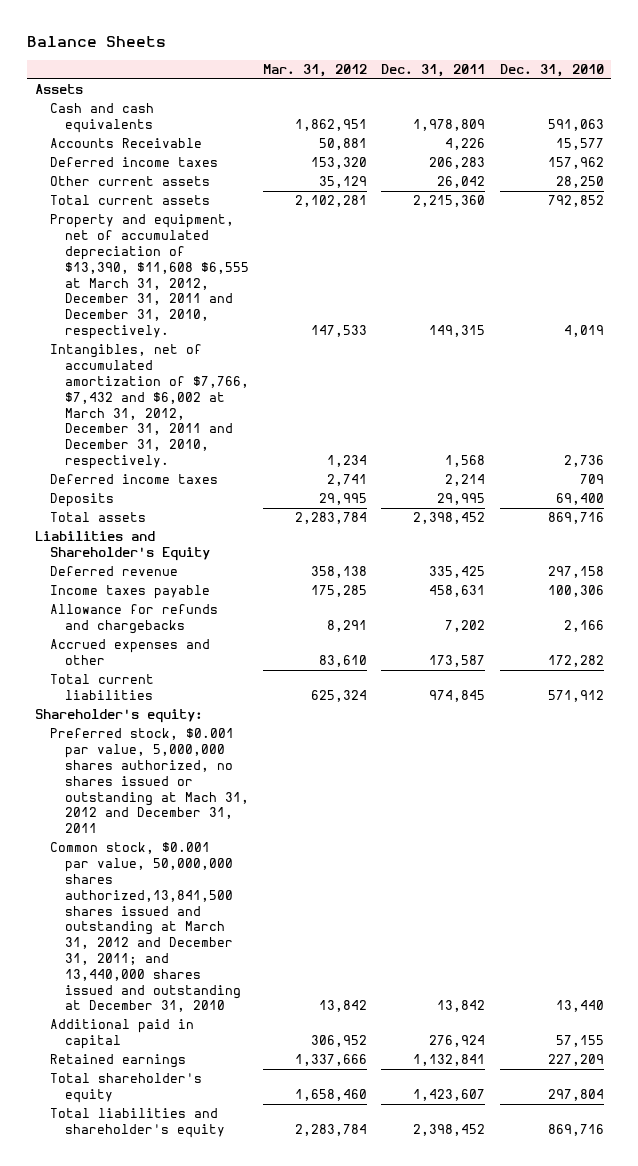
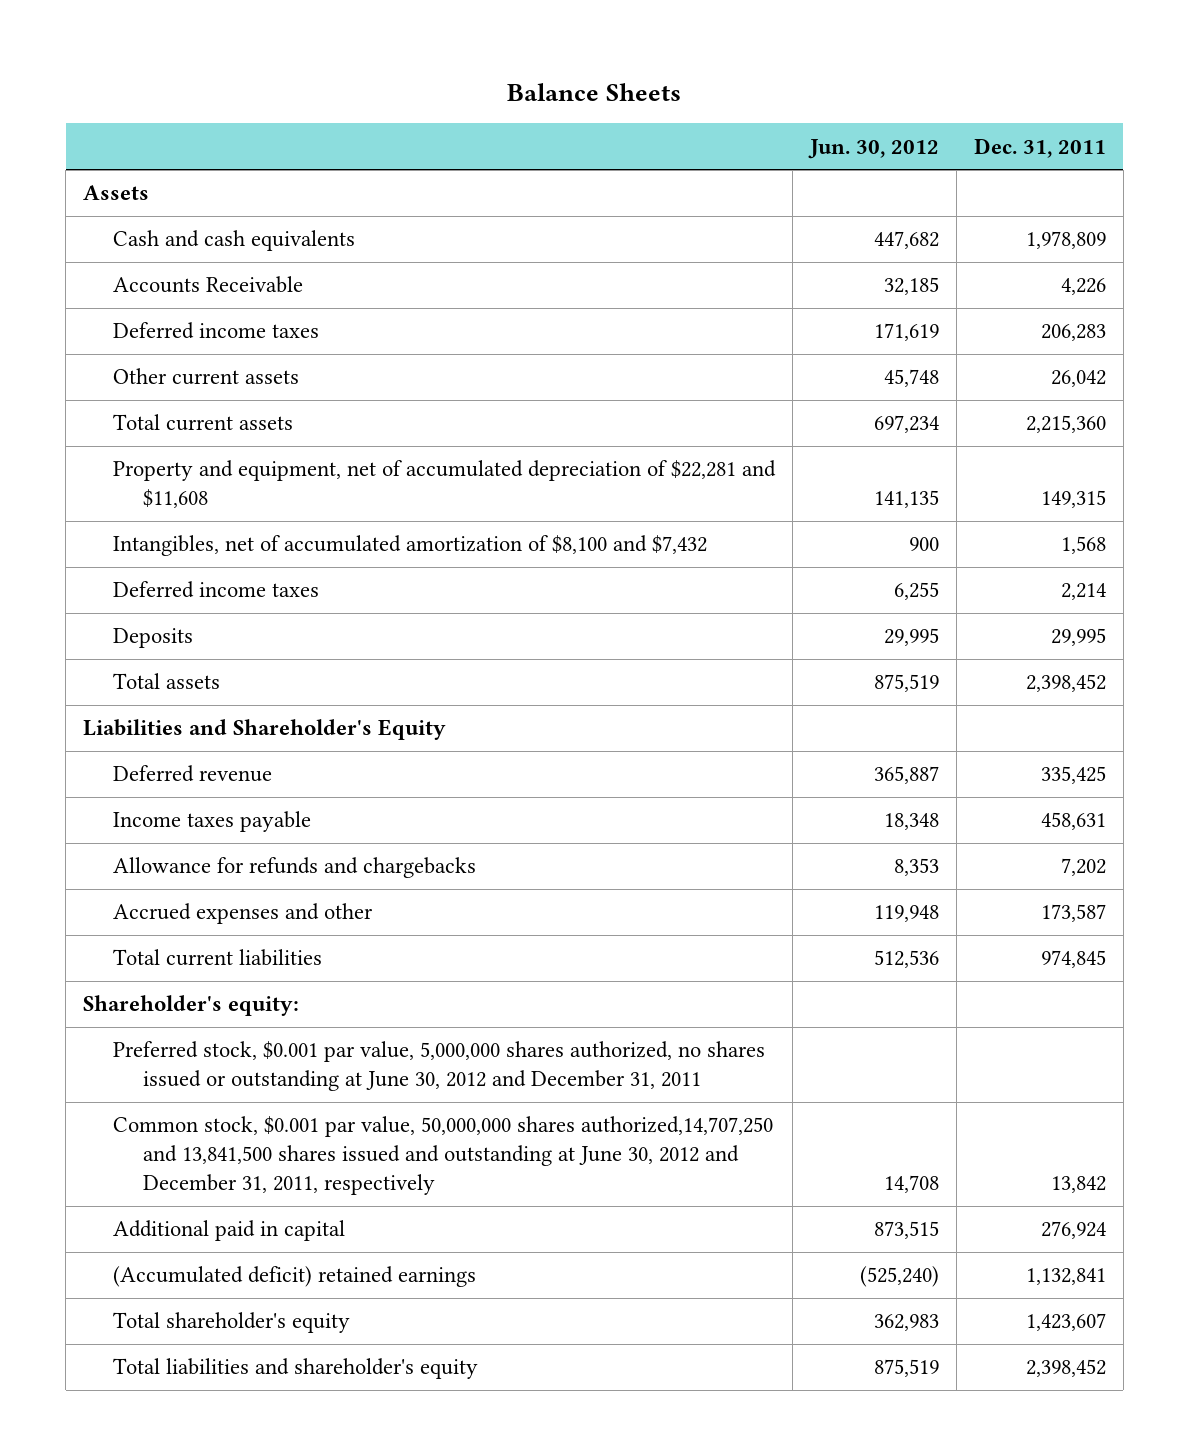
[262,64,367,78] Mar. 31, 2012 -> none
[499,64,604,78] Dec. 31, 2010 -> none
none -> [808,138,940,159] Jun. 30, 2012
[49,214,249,340] Property and equipment, net of accumulated depreciation of $13,390, $11,608 $6,555 at March 31, 2012, December 31, 2011 and December 31, 2010, respectively. -> [113,460,777,509] Property and equipment, net of accumulated depreciation of $22,281 and $11,608
[49,344,249,470] Intangibles, net of accumulated amortization of $7,766, $7,432 and $6,002 at March 31, 2012, December 31, 2011 and December 31, 2010, respectively. -> [113,535,708,557] Intangibles, net of accumulated amortization of $8,100 and $7,432
[49,728,249,834] Preferred stock, $0.001 par value, 5,000,000 shares authorized, no shares issued or outstanding at Mach 31, 2012 and December 31, 2011 -> [113,1041,766,1092] Preferred stock, $0.001 par value, 5,000,000 shares authorized, no shares issued or outstanding at June 30, 2012 and December 31, 2011
[49,842,241,1013] Common stock, $0.001 par value, 50,000,000 shares authorized,13,841,500 shares issued and outstanding at March 31, 2012 and December 31, 2011; and 13,440,000 shares issued and outstanding at December 31, 2010 -> [113,1116,774,1196] Common stock, $0.001 par value, 50,000,000 shares authorized,14,707,250 and 13,841,500 shares issued and outstanding at June 30, 2012 and December 31, 2011, respectively
[49,1054,186,1069] Retained earnings -> [113,1266,477,1288] (Accumulated deficit) retained earnings

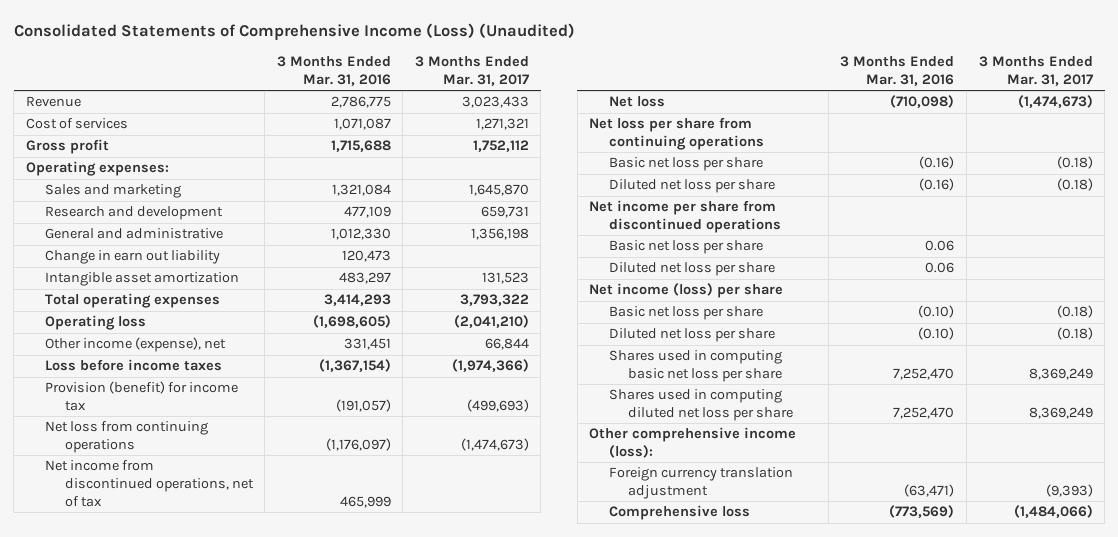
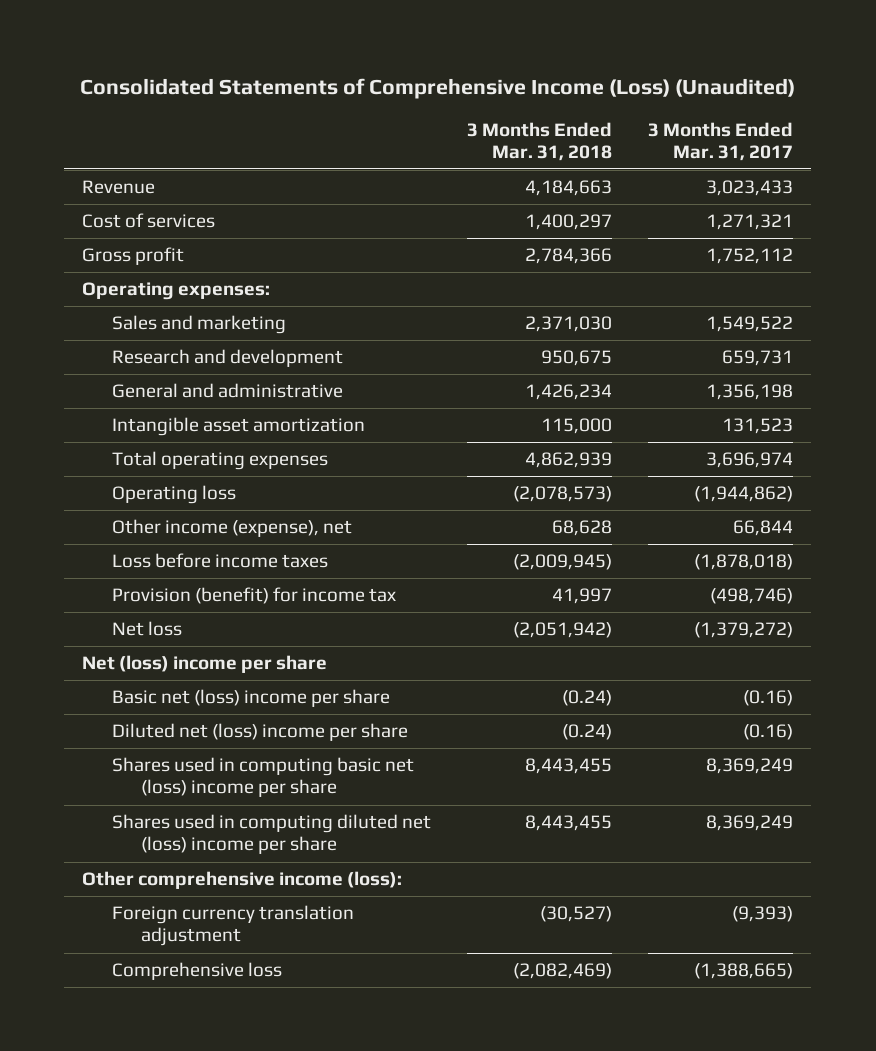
[276,56,391,87] 3 Months Ended Mar. 31, 2016 -> none
none -> [467,121,613,161] 3 Months Ended Mar. 31, 2018
[468,184,529,197] 1,645,870 -> [706,316,794,333] 1,549,522
[45,250,221,265] Change in earn out liability -> none
[459,294,529,307] 3,793,322 -> [706,452,794,469] 3,696,974
[453,315,529,329] (2,041,210) -> [694,486,794,503] (1,944,862)
[45,421,209,454] Net loss from continuing operations -> none
[45,460,254,508] Net income from discontinued operations, net of tax -> none
[589,117,764,151] Net loss per share from continuing operations -> none
[608,157,763,172] Basic net loss per share -> none
[608,179,775,194] Diluted net loss per share -> none
[589,200,781,234] Net income per share from discontinued operations -> none
[608,240,763,255] Basic net loss per share -> none
[608,262,775,277] Diluted net loss per share -> none
[451,359,529,373] (1,974,366) -> [694,554,794,571] (1,878,018)
[466,399,529,413] (499,693) -> [710,588,794,605] (498,746)
[1017,95,1093,109] (1,474,673) -> [694,622,794,639] (1,379,272)
[589,283,784,299] Net income (loss) per share -> [82,655,328,674] Net (loss) income per share
[608,306,763,321] Basic net loss per share -> [111,689,390,708] Basic net (loss) income per share
[1056,305,1093,319] (0.18) -> [743,690,794,707] (0.16)
[608,328,775,343] Diluted net loss per share -> [111,723,408,742] Diluted net (loss) income per share
[1056,327,1093,341] (0.18) -> [743,724,794,741] (0.16)
[608,350,783,383] Shares used in computing basic net loss per share -> [111,757,414,798] Shares used in computing basic net (loss) income per share
[608,389,794,422] Shares used in computing diluted net loss per share -> [111,814,431,855] Shares used in computing diluted net (loss) income per share
[1013,505,1093,519] (1,484,066) -> [694,963,794,980] (1,388,665)

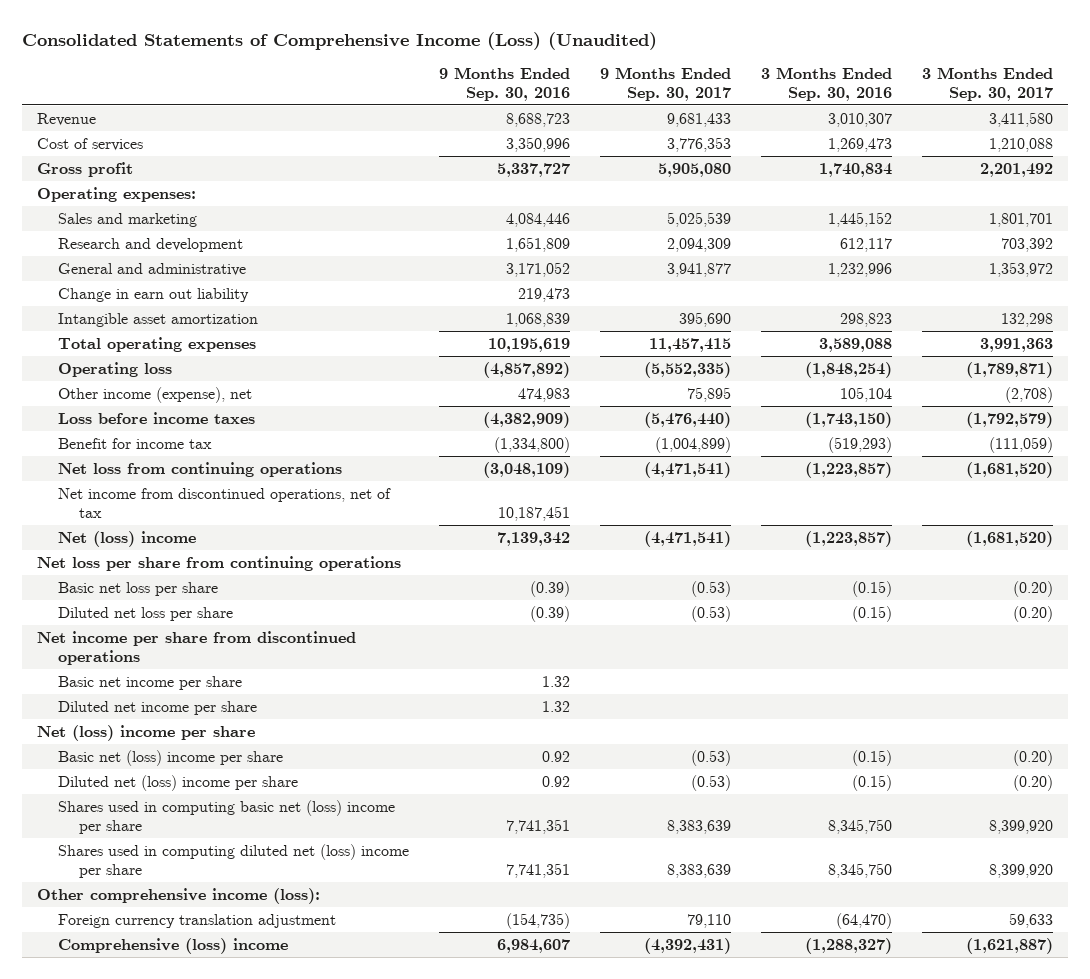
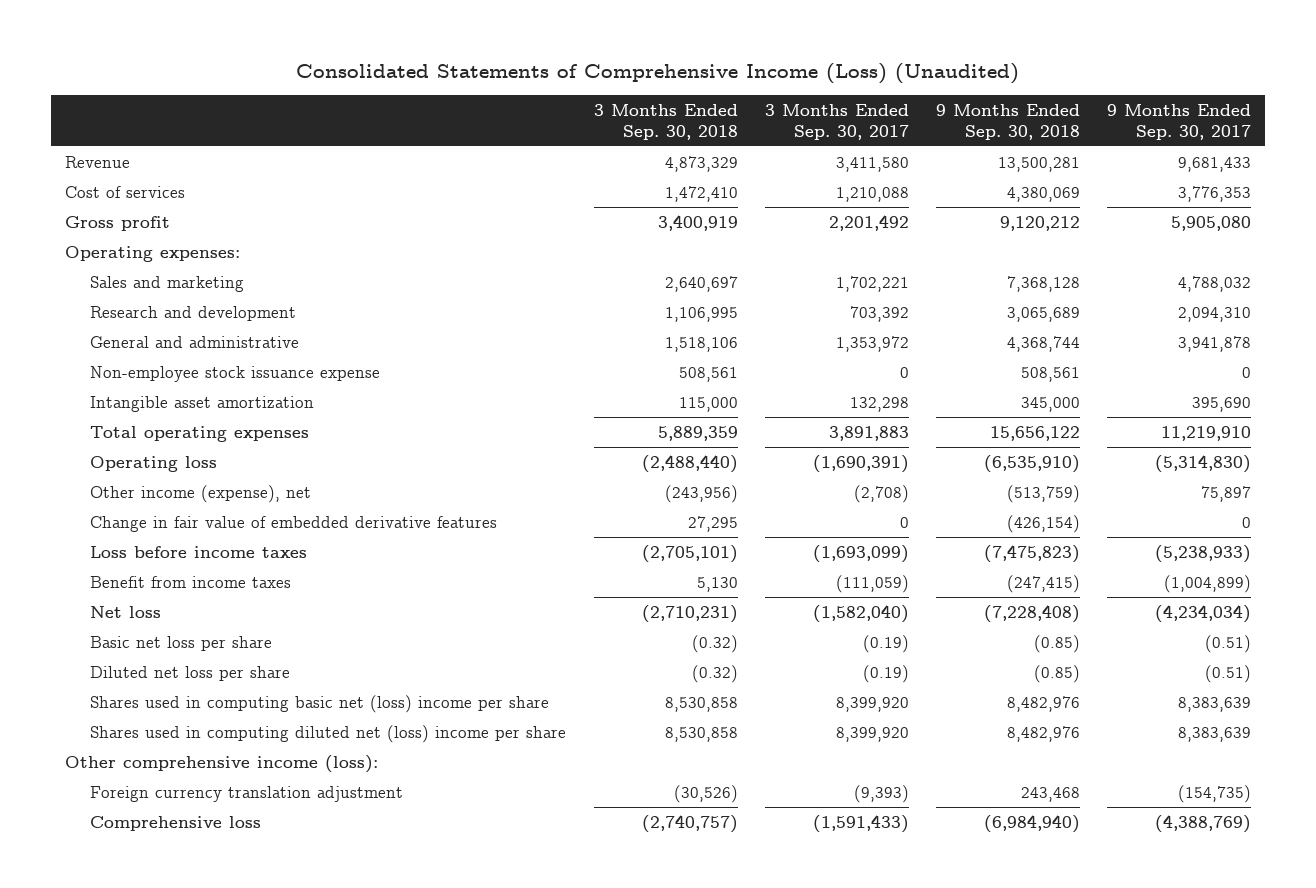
[438,66,570,101] 9 Months Ended Sep. 30, 2016 -> none
[760,66,892,101] 3 Months Ended Sep. 30, 2016 -> none
none -> [593,103,738,140] 3 Months Ended Sep. 30, 2018
none -> [936,103,1081,140] 9 Months Ended Sep. 30, 2018
[57,287,249,302] Change in earn out liability -> none
[666,211,731,227] 5,025,539 -> [1178,275,1252,292] 4,788,032
[988,212,1053,227] 1,801,701 -> [835,275,909,292] 1,702,221
[666,237,731,252] 2,094,309 -> [1178,306,1252,322] 2,094,310
[666,262,731,277] 3,941,877 -> [1178,335,1252,352] 3,941,878
none -> [90,365,381,382] Non-employee stock issuance expense
[57,461,342,477] Net loss from continuing operations -> none
[57,487,391,518] Net income from discontinued operations, net of tax -> none
[36,555,401,571] Net loss per share from continuing operations -> none
[36,630,356,665] Net income per share from discontinued operations -> none
[57,675,242,690] Basic net income per share -> none
[57,700,257,715] Diluted net income per share -> none
[36,724,255,741] Net (loss) income per share -> none
[57,749,283,766] Basic net (loss) income per share -> none
[57,774,298,791] Diluted net (loss) income per share -> none
[648,337,731,352] 11,457,415 -> [1161,425,1252,441] 11,219,910
[979,337,1053,352] 3,991,363 -> [828,425,909,441] 3,891,883
[643,361,731,378] (5,552,335) -> [1155,454,1252,473] (5,314,830)
[965,361,1053,378] (1,789,871) -> [812,454,909,473] (1,690,391)
[686,386,731,402] 75,895 -> [1201,485,1252,502] 75,897
none -> [90,515,498,532] Change in fair value of embedded derivative features
[643,411,731,428] (5,476,440) -> [1155,544,1252,563] (5,238,933)
[965,411,1053,428] (1,792,579) -> [812,544,909,563] (1,693,099)
[57,437,212,449] Benefit for income tax -> [90,575,292,588] Benefit from income taxes
[57,530,196,547] Net (loss) income -> [90,605,162,618] Net loss
[643,530,731,547] (4,471,541) -> [1155,604,1252,623] (4,234,034)
[965,530,1053,547] (1,681,520) -> [812,604,909,623] (1,582,040)
[690,580,731,597] (0.53) -> [1205,634,1252,653] (0.51)
[1012,580,1053,597] (0.20) -> [862,634,909,653] (0.19)
[690,605,731,622] (0.53) -> [1205,664,1252,683] (0.51)
[1012,605,1053,622] (0.20) -> [862,664,909,683] (0.19)
[686,913,731,928] 79,110 -> [1178,784,1252,803] (154,735)
[1008,912,1053,928] 59,633 -> [853,784,909,803] (9,393)
[57,937,288,954] Comprehensive (loss) income -> [90,815,262,831] Comprehensive loss
[643,937,731,954] (4,392,431) -> [1155,814,1252,833] (4,388,769)
[965,937,1053,954] (1,621,887) -> [812,814,909,833] (1,591,433)

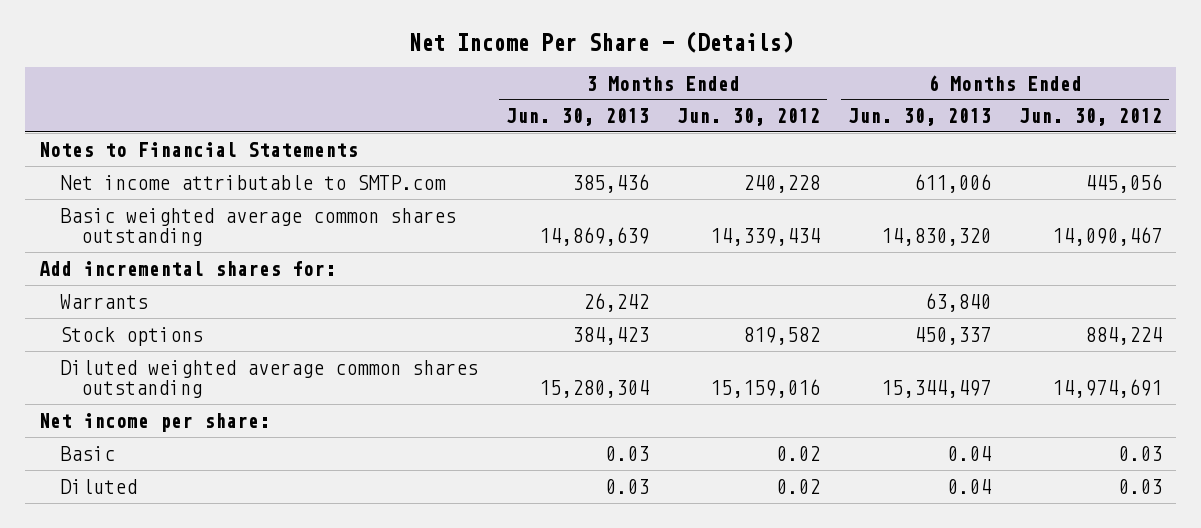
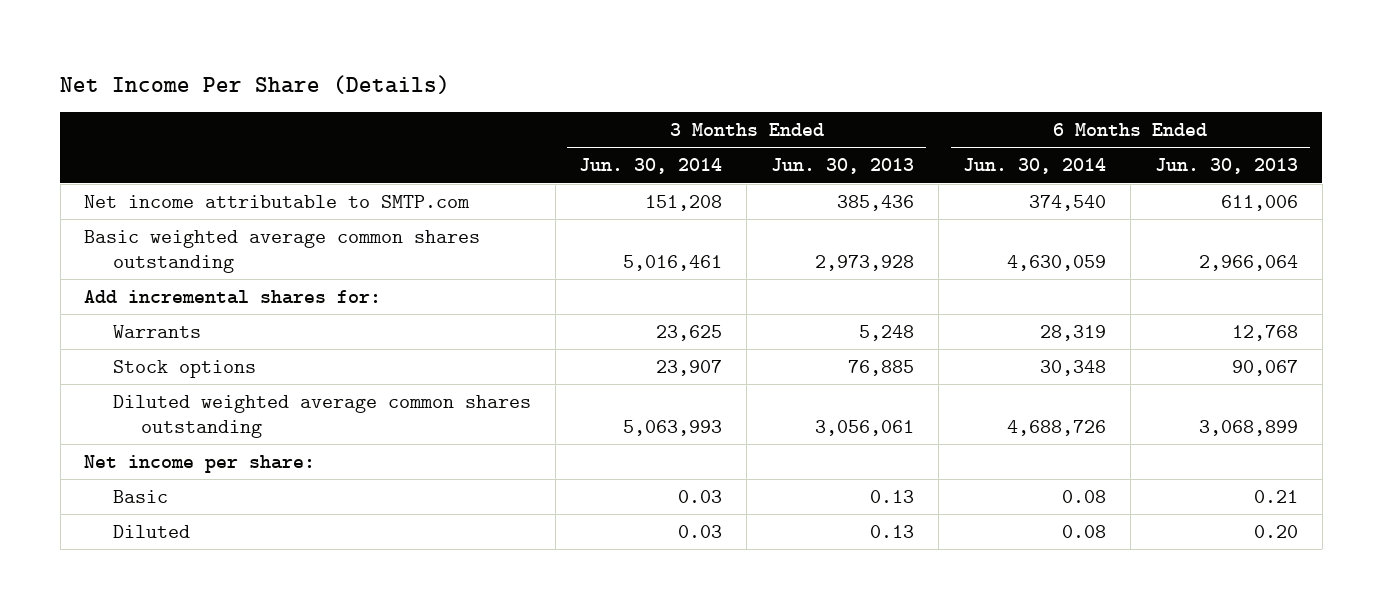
[408,30,793,53] Net Income Per Share - (Details) -> [60,74,451,94] Net Income Per Share (Details)
[676,108,820,127] Jun. 30, 2012 -> none
[1018,108,1162,127] Jun. 30, 2012 -> none
none -> [579,158,723,175] Jun. 30, 2014
none -> [962,158,1106,175] Jun. 30, 2014
[39,141,359,157] Notes to Financial Statements -> none
[538,227,649,247] 14,869,639 -> [815,254,915,271] 2,973,928
[880,228,991,247] 14,830,320 -> [1198,254,1298,271] 2,966,064
[582,292,649,312] 26,242 -> [859,324,915,341] 5,248
[924,292,991,312] 63,840 -> [1231,324,1298,341] 12,768
[571,326,649,345] 384,423 -> [848,359,915,376] 76,885
[913,326,991,345] 450,337 -> [1231,359,1298,376] 90,067
[538,380,649,399] 15,280,304 -> [815,419,915,436] 3,056,061
[880,380,991,399] 15,344,497 -> [1198,419,1298,436] 3,068,899
[604,445,649,461] 0.03 -> [870,489,915,503] 0.13
[946,445,991,461] 0.04 -> [1253,489,1298,503] 0.21
[604,478,649,494] 0.03 -> [870,524,915,538] 0.13
[946,478,991,494] 0.04 -> [1253,524,1298,538] 0.20

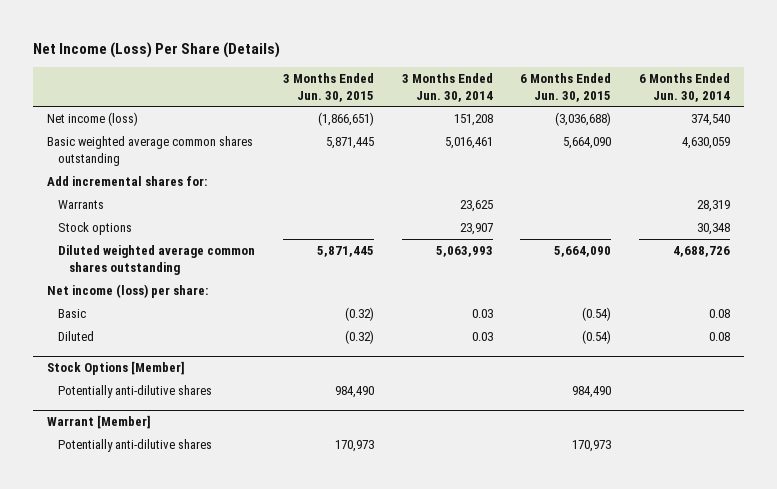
[60,74,451,94] Net Income Per Share (Details) -> [33,41,281,58] Net Income (Loss) Per Share (Details)
[771,158,915,175] Jun. 30, 2013 -> none
[1154,158,1298,175] Jun. 30, 2013 -> none
none -> [282,73,374,102] 3 Months Ended Jun. 30, 2015
none -> [520,73,612,102] 6 Months Ended Jun. 30, 2015
[84,194,471,208] Net income attributable to SMTP.com -> [47,112,139,127] Net income (loss)
[84,454,316,473] Net income per share: -> [47,284,209,299] Net income (loss) per share:
none -> [47,361,186,376] Stock Options [Member]
none -> [58,385,213,399] Potentially anti-dilutive shares
none -> [47,415,152,430] Warrant [Member]
none -> [58,439,213,453] Potentially anti-dilutive shares

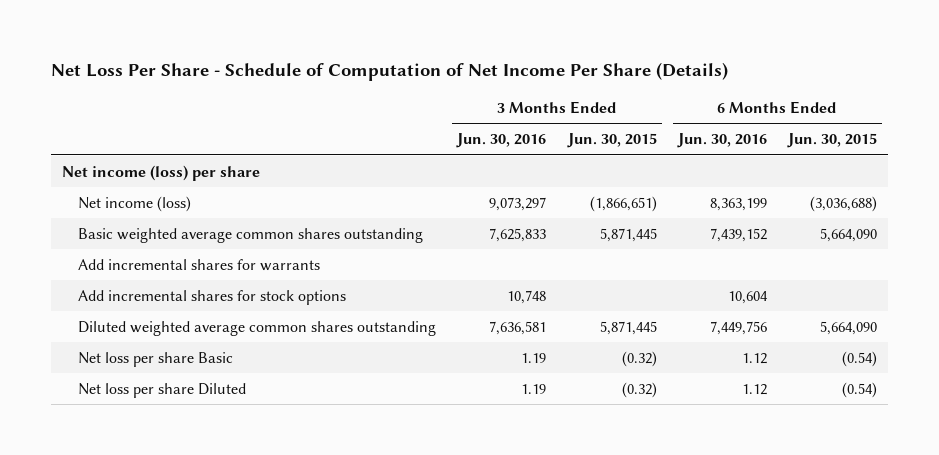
[33,41,281,58] Net Income (Loss) Per Share (Details) -> [51,61,729,81] Net Loss Per Share - Schedule of Computation of Net Income Per Share (Details)
[401,73,493,102] 3 Months Ended Jun. 30, 2014 -> none
[639,73,731,102] 6 Months Ended Jun. 30, 2014 -> none
none -> [456,133,547,149] Jun. 30, 2016
none -> [676,133,767,149] Jun. 30, 2016
none -> [61,164,260,181] Net income (loss) per share
[47,176,208,187] Add incremental shares for: -> none
[58,200,105,210] Warrants -> [78,258,321,271] Add incremental shares for warrants
[58,222,133,236] Stock options -> [78,289,347,305] Add incremental shares for stock options
[47,284,209,299] Net income (loss) per share: -> none
[47,361,186,376] Stock Options [Member] -> none
[58,385,213,399] Potentially anti-dilutive shares -> none
[47,415,152,430] Warrant [Member] -> none
[58,439,213,453] Potentially anti-dilutive shares -> none
[58,309,87,319] Basic -> [78,351,234,367] Net loss per share Basic
[58,331,95,342] Diluted -> [78,382,247,398] Net loss per share Diluted

